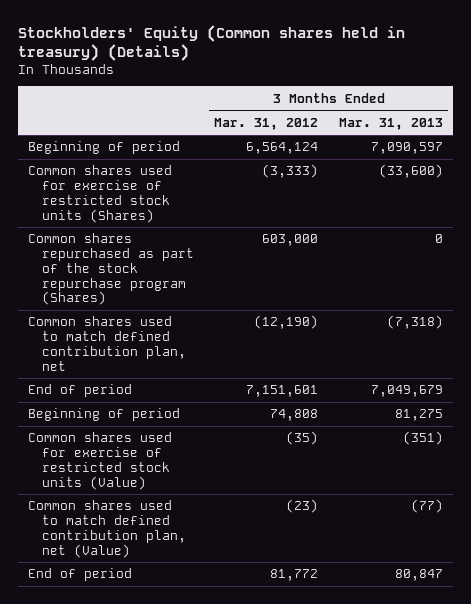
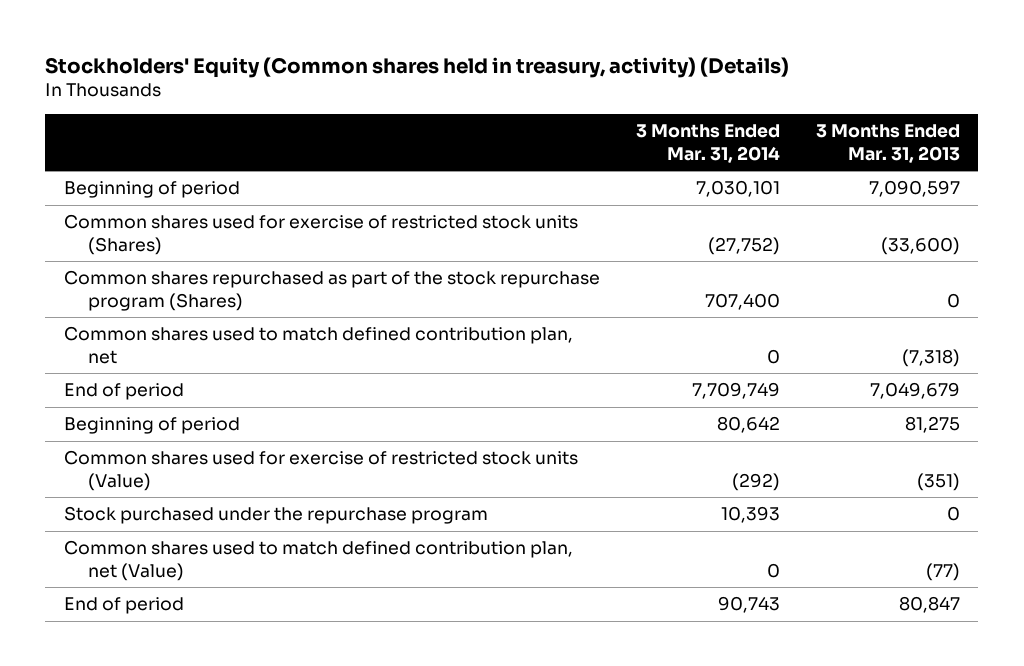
[18,24,406,61] Stockholders' Equity (Common shares held in treasury) (Details) -> [45,56,790,78] Stockholders' Equity (Common shares held in treasury, activity) (Details)
[214,117,319,130] Mar. 31, 2012 -> none
none -> [635,124,780,163] 3 Months Ended Mar. 31, 2014
none -> [63,506,488,525] Stock purchased under the repurchase program

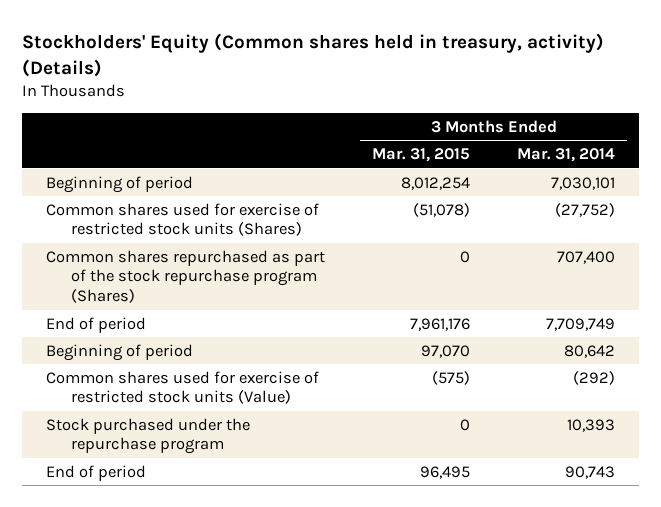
[816,124,961,163] 3 Months Ended Mar. 31, 2013 -> none
none -> [372,148,471,163] Mar. 31, 2015
[63,326,573,364] Common shares used to match defined contribution plan, net -> none
[63,540,573,581] Common shares used to match defined contribution plan, net (Value) -> none

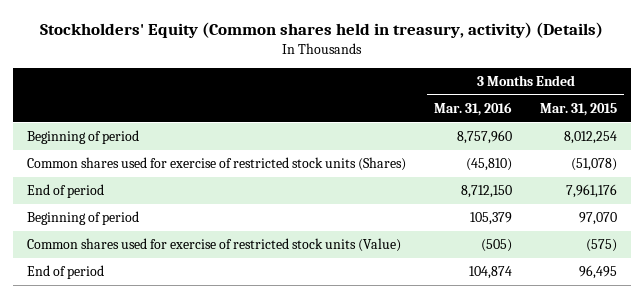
[517,148,616,163] Mar. 31, 2014 -> none
none -> [433,102,512,117] Mar. 31, 2016
[45,249,325,304] Common shares repurchased as part of the stock repurchase program (Shares) -> none
[45,417,250,455] Stock purchased under the repurchase program -> none

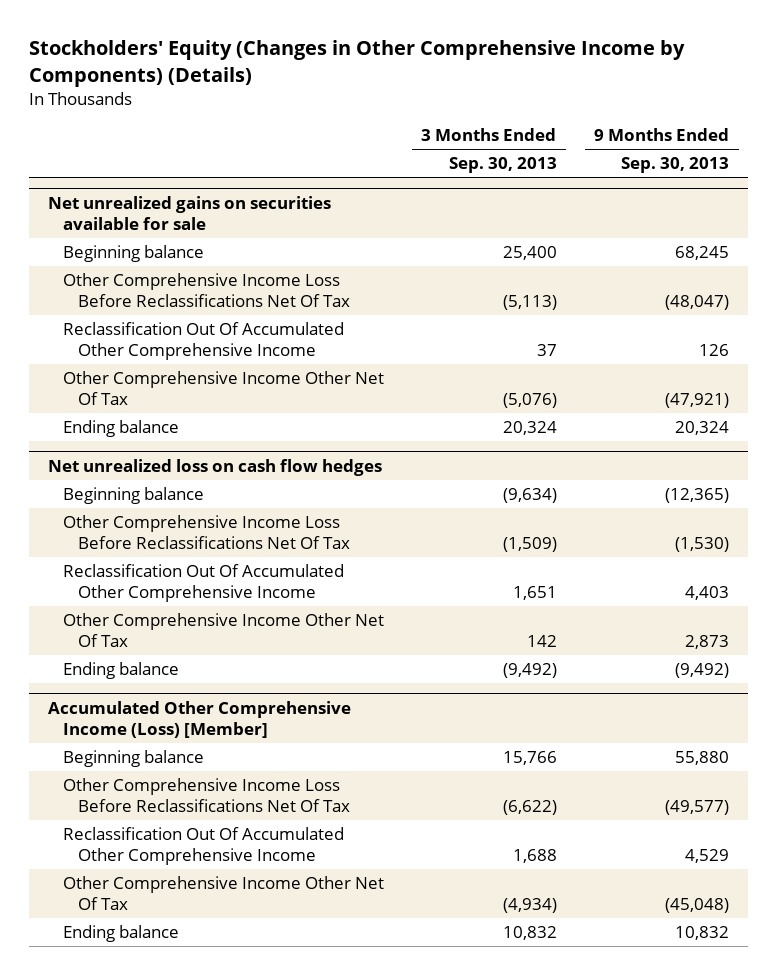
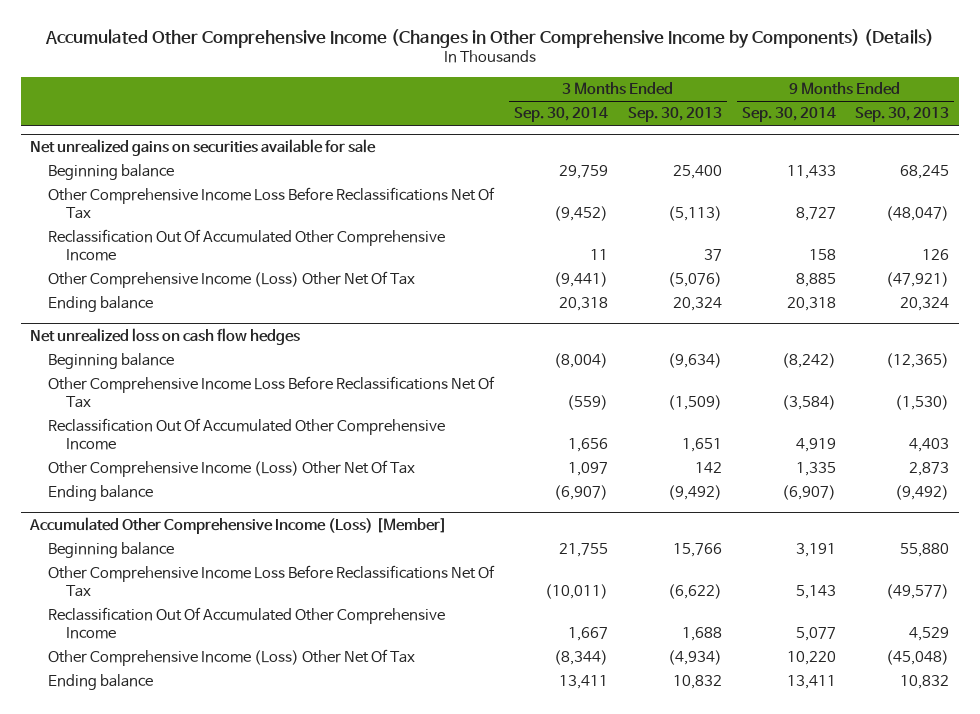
[29,40,686,87] Stockholders' Equity (Changes in Other Comprehensive Income by Components) (Details) -> [44,28,934,48] Accumulated Other Comprehensive Income (Changes in Other Comprehensive Income by Components) (Details)
none -> [514,107,609,123] Sep. 30, 2014
none -> [741,107,836,123] Sep. 30, 2014
[63,370,385,406] Other Comprehensive Income Other Net Of Tax -> [48,271,416,289] Other Comprehensive Income (Loss) Other Net Of Tax
[63,612,385,648] Other Comprehensive Income Other Net Of Tax -> [48,460,416,478] Other Comprehensive Income (Loss) Other Net Of Tax
[63,875,385,911] Other Comprehensive Income Other Net Of Tax -> [48,649,416,667] Other Comprehensive Income (Loss) Other Net Of Tax

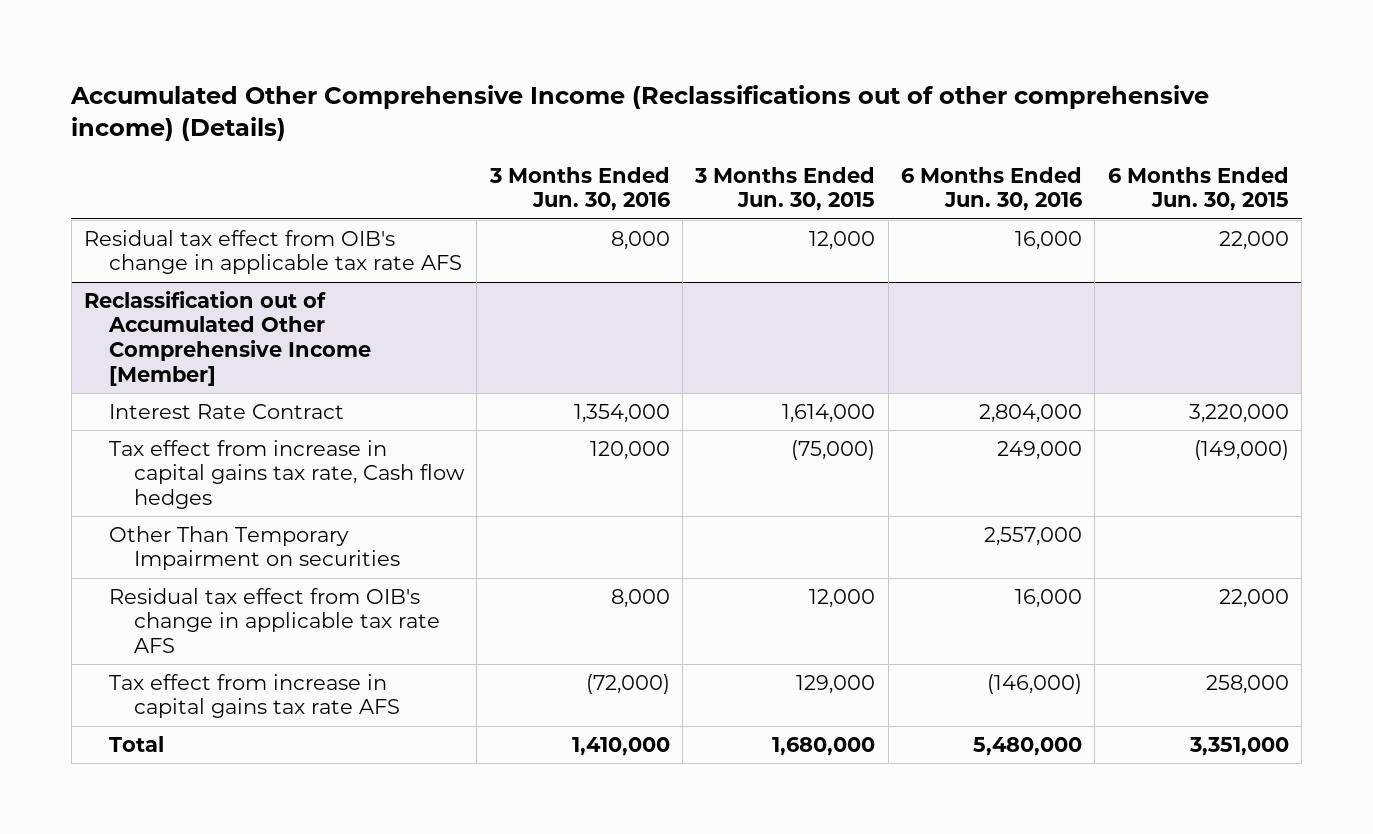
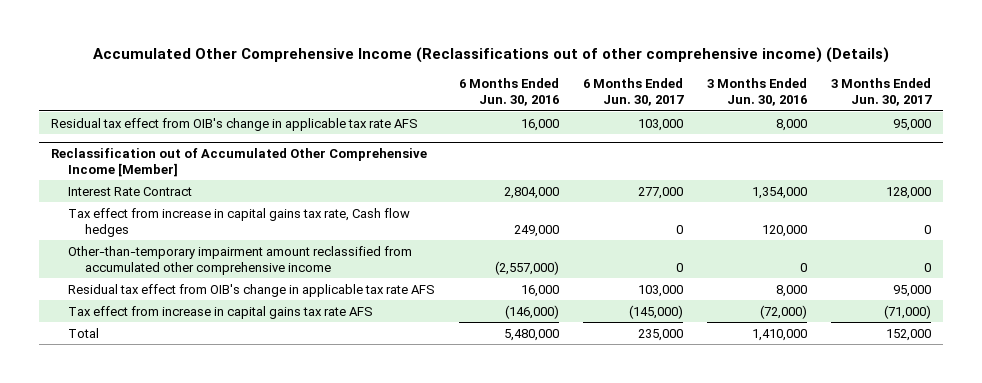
[694,166,876,212] 3 Months Ended Jun. 30, 2015 -> none
[1107,166,1289,212] 6 Months Ended Jun. 30, 2015 -> none
none -> [582,77,684,107] 6 Months Ended Jun. 30, 2017
none -> [831,77,933,107] 3 Months Ended Jun. 30, 2017
[108,525,400,571] Other Than Temporary Impairment on securities -> none
none -> [67,245,412,275] Other-than-temporary impairment amount reclassified from accumulated other comprehensive income

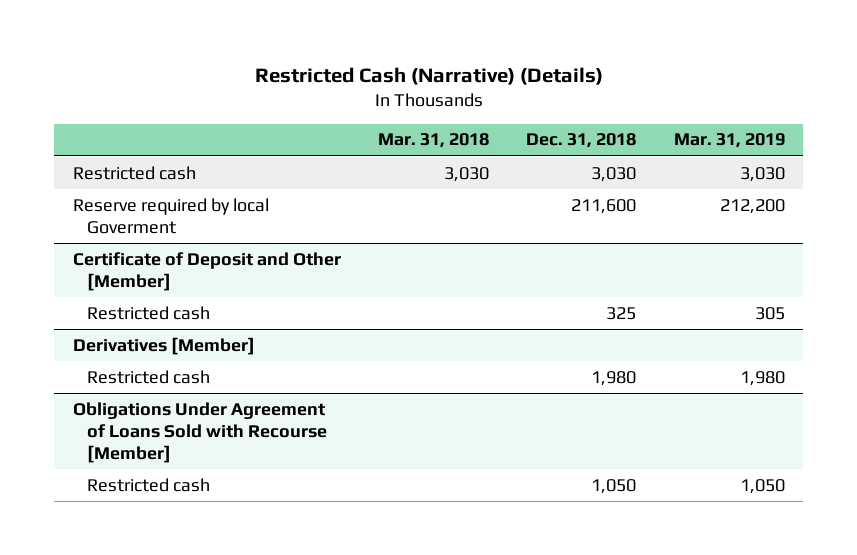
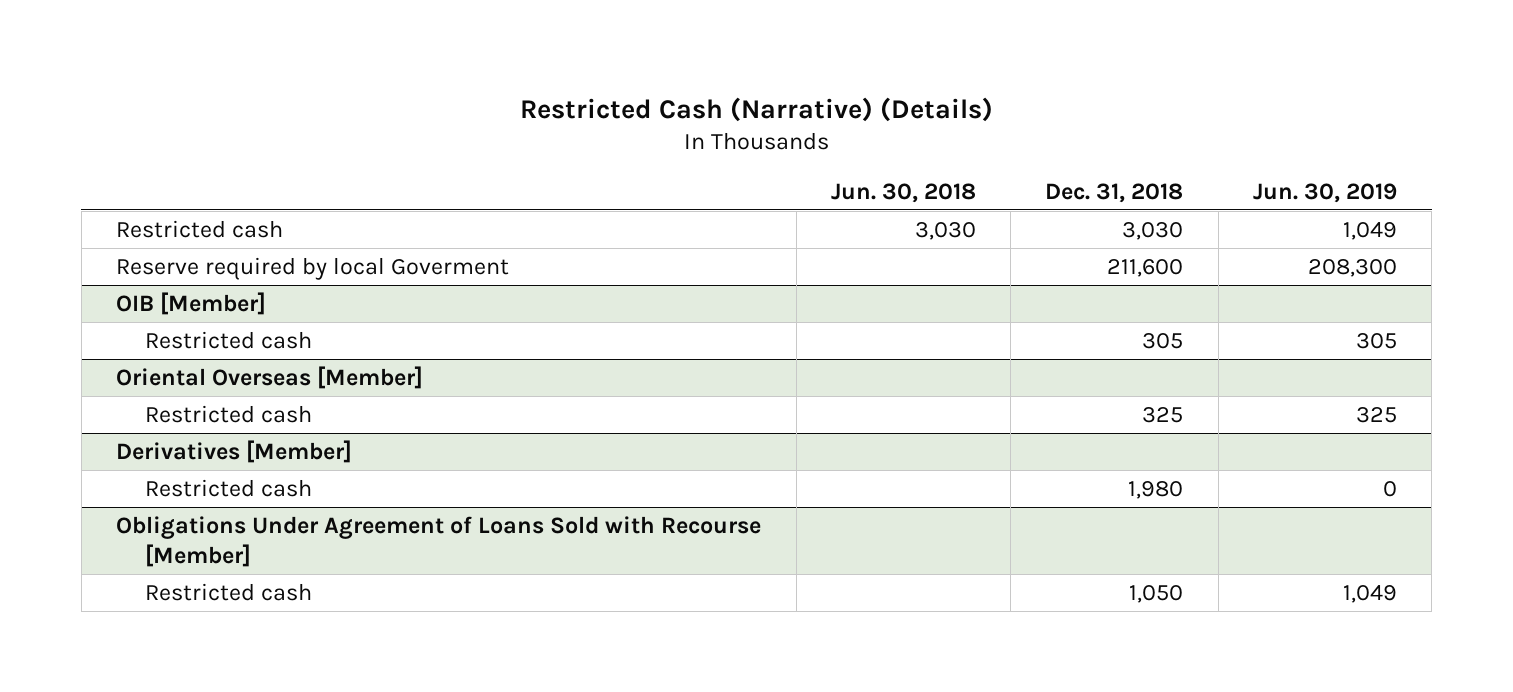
[377,133,489,149] Mar. 31, 2018 -> none
[673,133,785,149] Mar. 31, 2019 -> none
none -> [830,182,976,203] Jun. 30, 2018
none -> [1253,182,1398,203] Jun. 30, 2019
[72,251,341,291] Certificate of Deposit and Other [Member] -> none
none -> [116,292,267,316] OIB [Member]
none -> [145,331,313,350] Restricted cash
none -> [116,366,424,390] Oriental Overseas [Member]

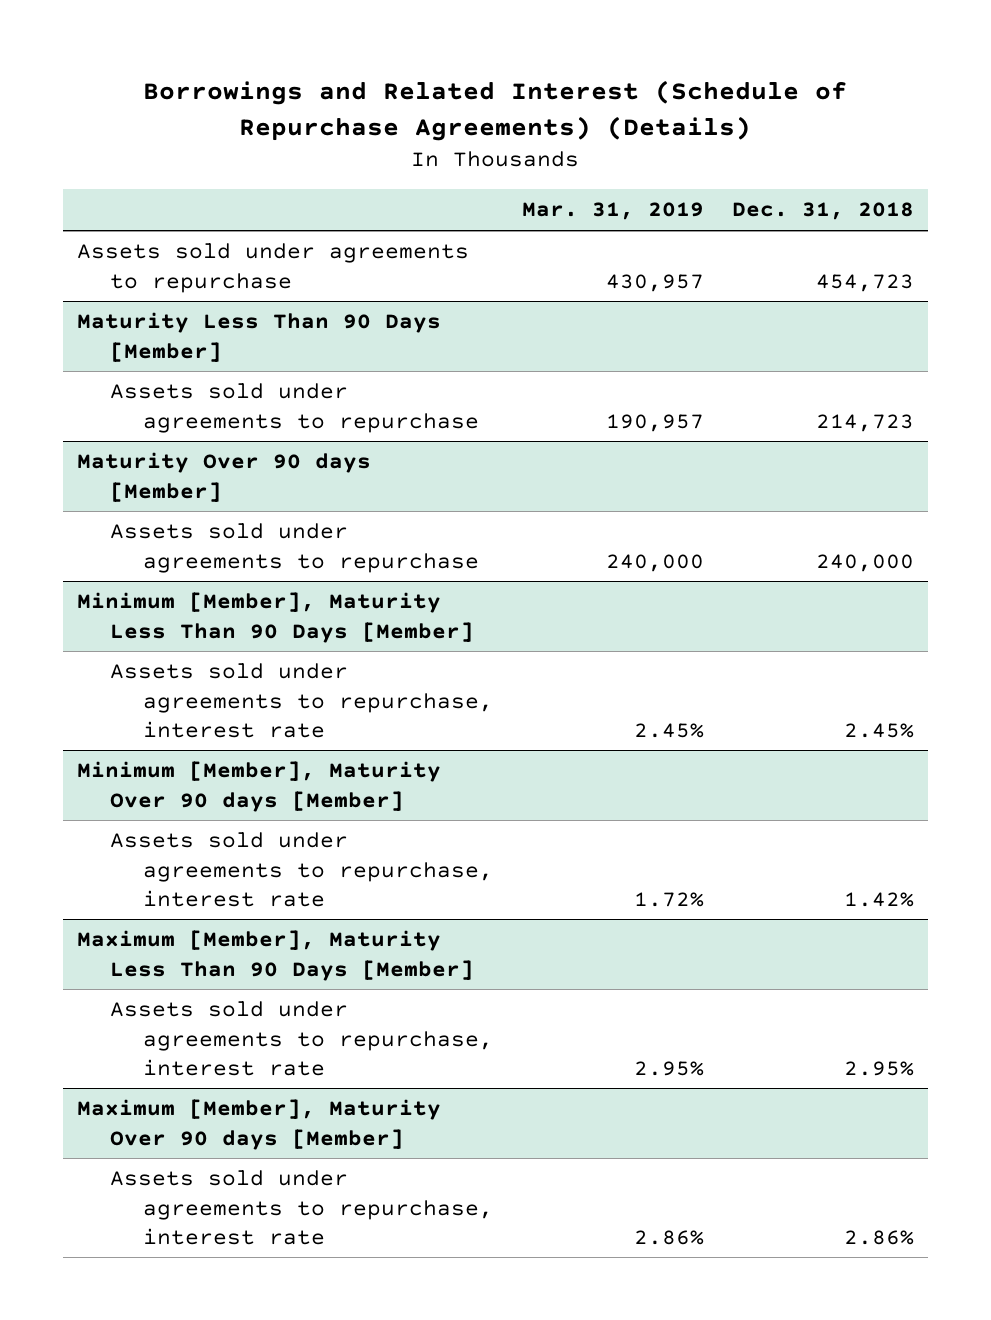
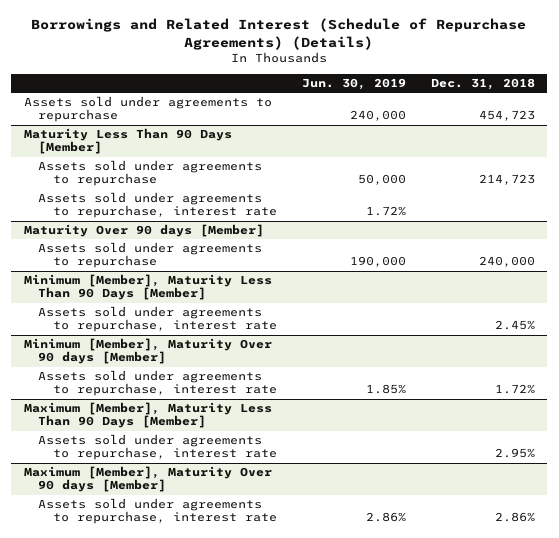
[521,202,704,221] Mar. 31, 2019 -> none
none -> [301,78,406,91] Jun. 30, 2019
none -> [38,192,277,219] Assets sold under agreements to repurchase, interest rate
[843,891,914,907] 1.42% -> [494,384,535,395] 1.72%

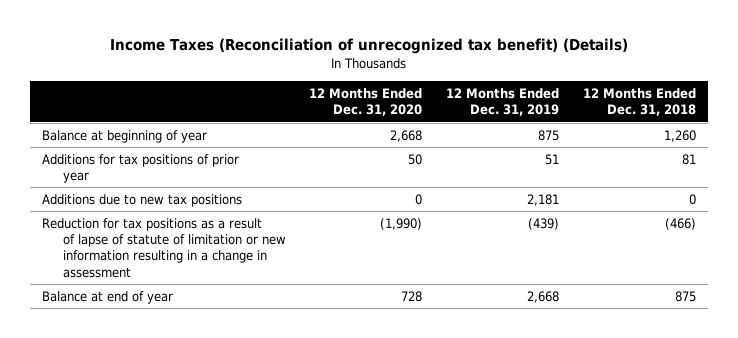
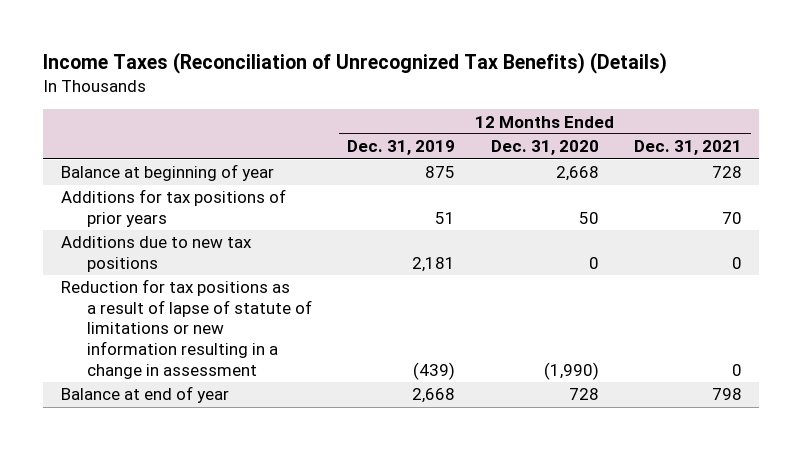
[110,38,629,55] Income Taxes (Reconciliation of unrecognized tax benefit) (Details) -> [43,52,668,75] Income Taxes (Reconciliation of Unrecognized Tax Benefits) (Details)
[583,88,697,117] 12 Months Ended Dec. 31, 2018 -> none
none -> [633,140,742,156] Dec. 31, 2021
[41,153,239,184] Additions for tax positions of prior year -> [60,189,286,227] Additions for tax positions of prior years
[41,217,286,278] Reduction for tax positions as a result of lapse of statute of limitation or new information resulting in a change in assessment -> [60,279,313,379] Reduction for tax positions as a result of lapse of statute of limitations or new information resulting in a change in assessment

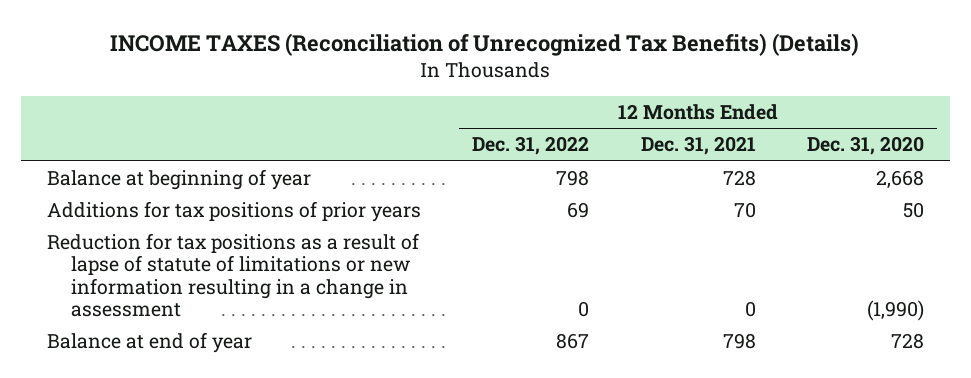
[43,52,668,75] Income Taxes (Reconciliation of Unrecognized Tax Benefits) (Details) -> [110,32,860,56] INCOME TAXES (Reconciliation of Unrecognized Tax Benefits) (Details)
[347,140,456,156] Dec. 31, 2019 -> none
none -> [472,136,590,156] Dec. 31, 2022
[60,236,252,272] Additions due to new tax positions -> none

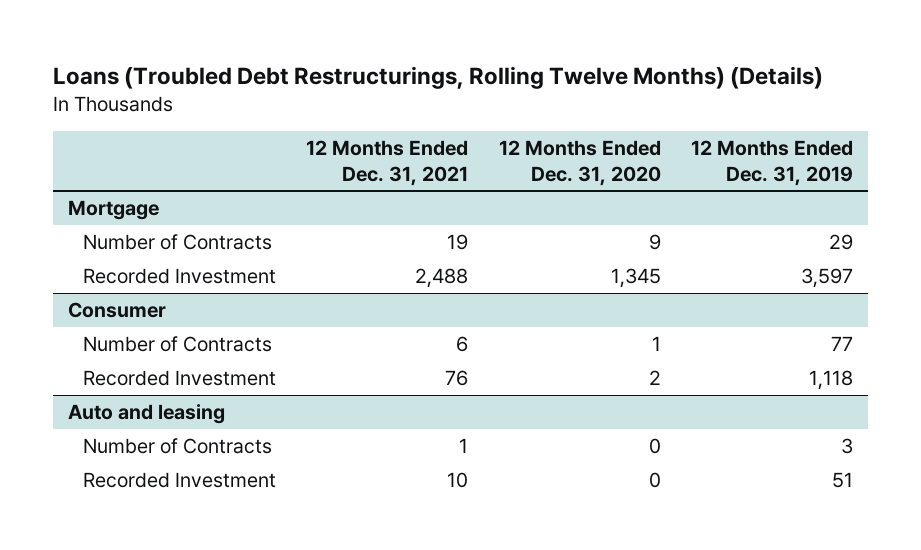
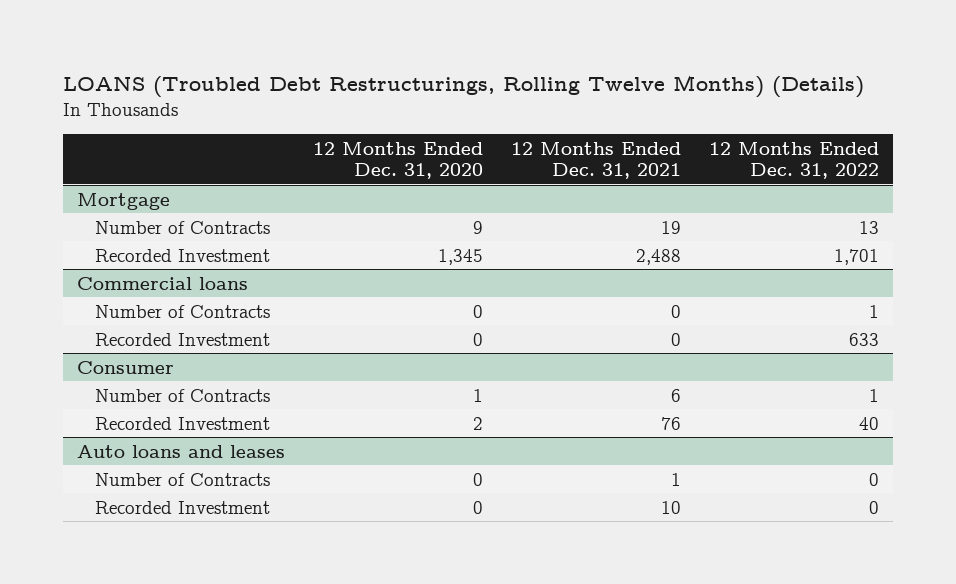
[52,65,823,89] Loans (Troubled Debt Restructurings, Rolling Twelve Months) (Details) -> [62,75,864,99] LOANS (Troubled Debt Restructurings, Rolling Twelve Months) (Details)
[691,139,854,186] 12 Months Ended Dec. 31, 2019 -> none
none -> [709,141,880,180] 12 Months Ended Dec. 31, 2022
none -> [76,276,248,290] Commercial loans
none -> [94,304,270,318] Number of Contracts
none -> [94,332,270,346] Recorded Investment
[67,403,225,424] Auto and leasing -> [76,444,285,458] Auto loans and leases

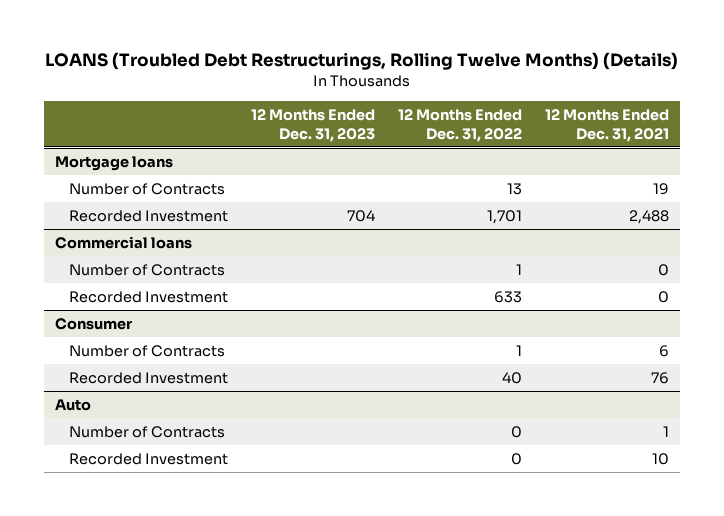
[312,141,483,180] 12 Months Ended Dec. 31, 2020 -> none
none -> [251,108,376,142] 12 Months Ended Dec. 31, 2023
[76,192,170,210] Mortgage -> [55,155,174,171] Mortgage loans
[76,444,285,458] Auto loans and leases -> [55,398,92,411] Auto

